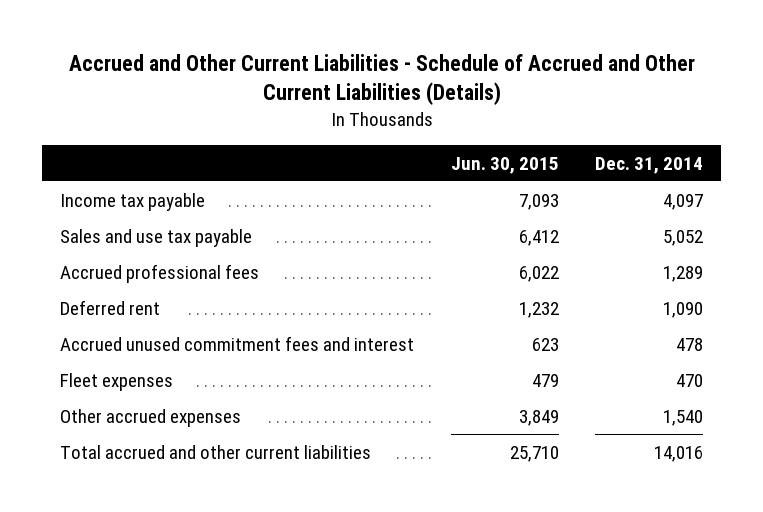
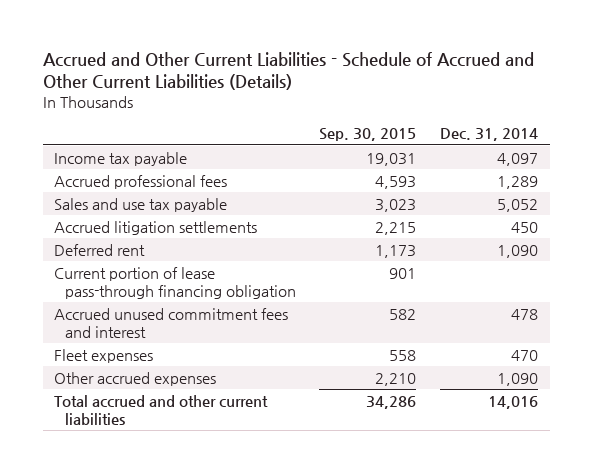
[450,156,559,174] Jun. 30, 2015 -> none
none -> [319,128,417,142] Sep. 30, 2015
[60,228,253,247] Sales and use tax payable -> [54,197,228,212] Sales and use tax payable
none -> [54,220,258,235] Accrued litigation settlements
none -> [54,266,297,299] Current portion of lease pass-through financing obligation
[663,409,704,426] 1,540 -> [496,372,538,386] 1,090

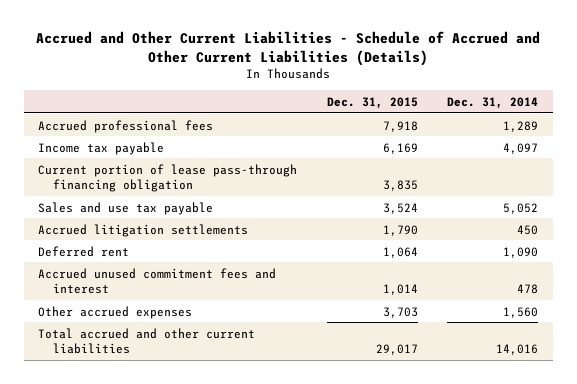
[319,128,417,142] Sep. 30, 2015 -> none
none -> [326,96,418,109] Dec. 31, 2015
[54,151,188,166] Income tax payable -> [38,141,165,155] Income tax payable
[54,266,297,299] Current portion of lease pass-through financing obligation -> [38,163,298,192] Current portion of lease pass-through financing obligation
[54,348,154,363] Fleet expenses -> none
[496,372,538,386] 1,090 -> [503,306,539,318] 1,560

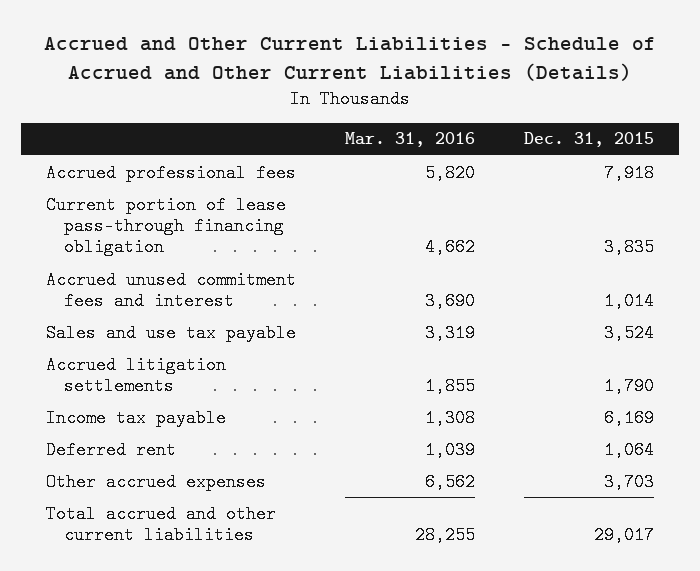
[447,96,539,109] Dec. 31, 2014 -> none
none -> [345,132,476,148] Mar. 31, 2016
[38,267,277,294] Accrued unused commitment fees and interest -> [45,270,296,310] Accrued unused commitment fees and interest
[38,141,165,155] Income tax payable -> [45,408,226,427] Income tax payable

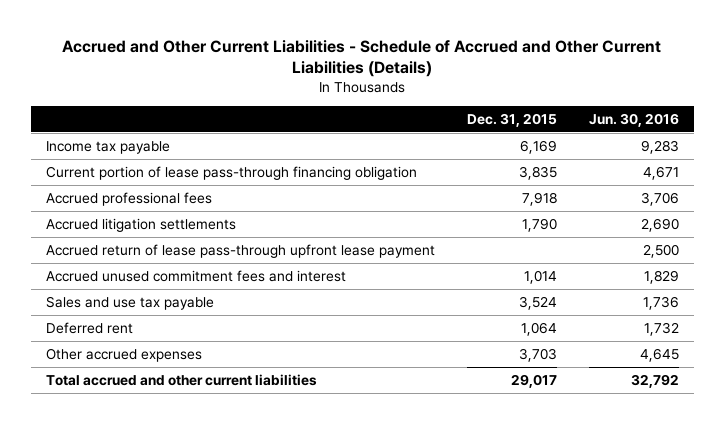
[345,132,476,148] Mar. 31, 2016 -> none
none -> [588,112,679,127] Jun. 30, 2016
[45,408,226,427] Income tax payable -> [46,140,171,154] Income tax payable
[45,163,296,182] Accrued professional fees -> [46,191,213,206] Accrued professional fees
[45,355,226,395] Accrued litigation settlements -> [46,217,237,232] Accrued litigation settlements
none -> [46,243,436,258] Accrued return of lease pass-through upfront lease payment

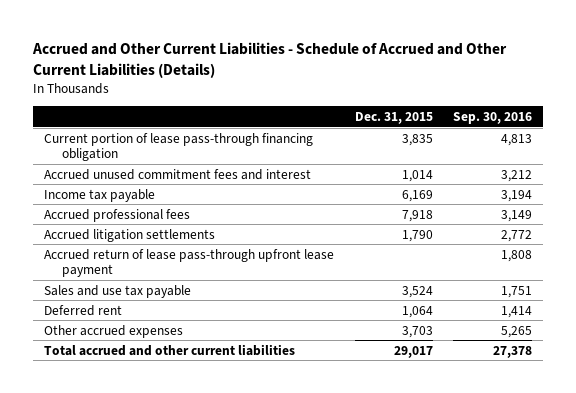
[588,112,679,127] Jun. 30, 2016 -> none
none -> [453,111,533,124] Sep. 30, 2016
[46,269,347,282] Accrued unused commitment fees and interest -> [43,168,311,180] Accrued unused commitment fees and interest
[46,140,171,154] Income tax payable -> [43,188,155,202] Income tax payable

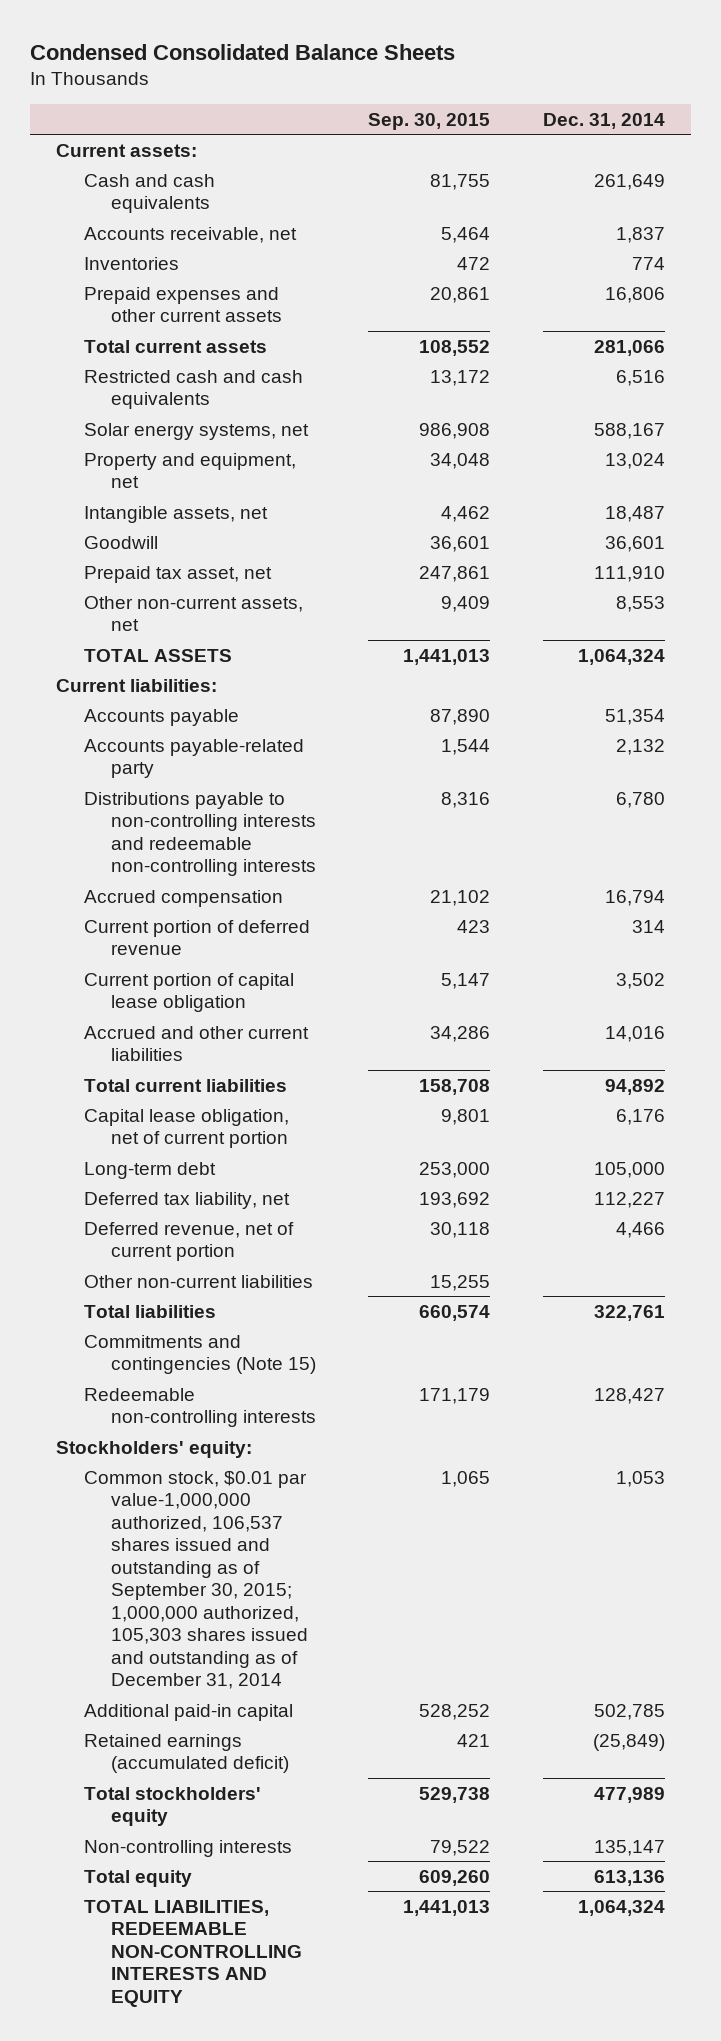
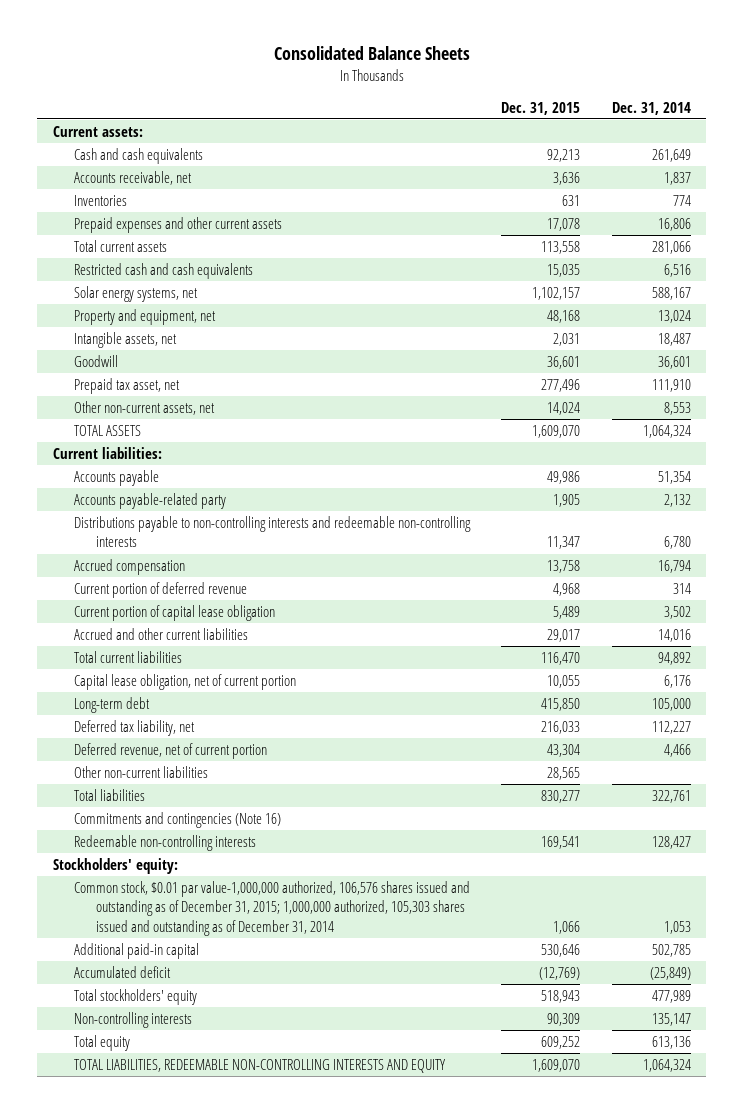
[30,43,456,60] Condensed Consolidated Balance Sheets -> [273,46,470,61] Consolidated Balance Sheets
[368,112,491,130] Sep. 30, 2015 -> none
none -> [501,101,581,115] Dec. 31, 2015
[83,1334,317,1375] Commitments and contingencies (Note 15) -> [74,811,282,828] Commitments and contingencies (Note 16)
[83,1470,309,1690] Common stock, $0.01 par value-1,000,000 authorized, 106,537 shares issued and outstanding as of September 30, 2015; 1,000,000 authorized, 105,303 shares issued and outstanding as of December 31, 2014 -> [74,880,471,936] Common stock, $0.01 par value-1,000,000 authorized, 106,576 shares issued and outstanding as of December 31, 2015; 1,000,000 authorized, 105,303 shares issued and outstanding as of December 31, 2014
[83,1733,290,1774] Retained earnings (accumulated deficit) -> [74,965,172,978] Accumulated deficit

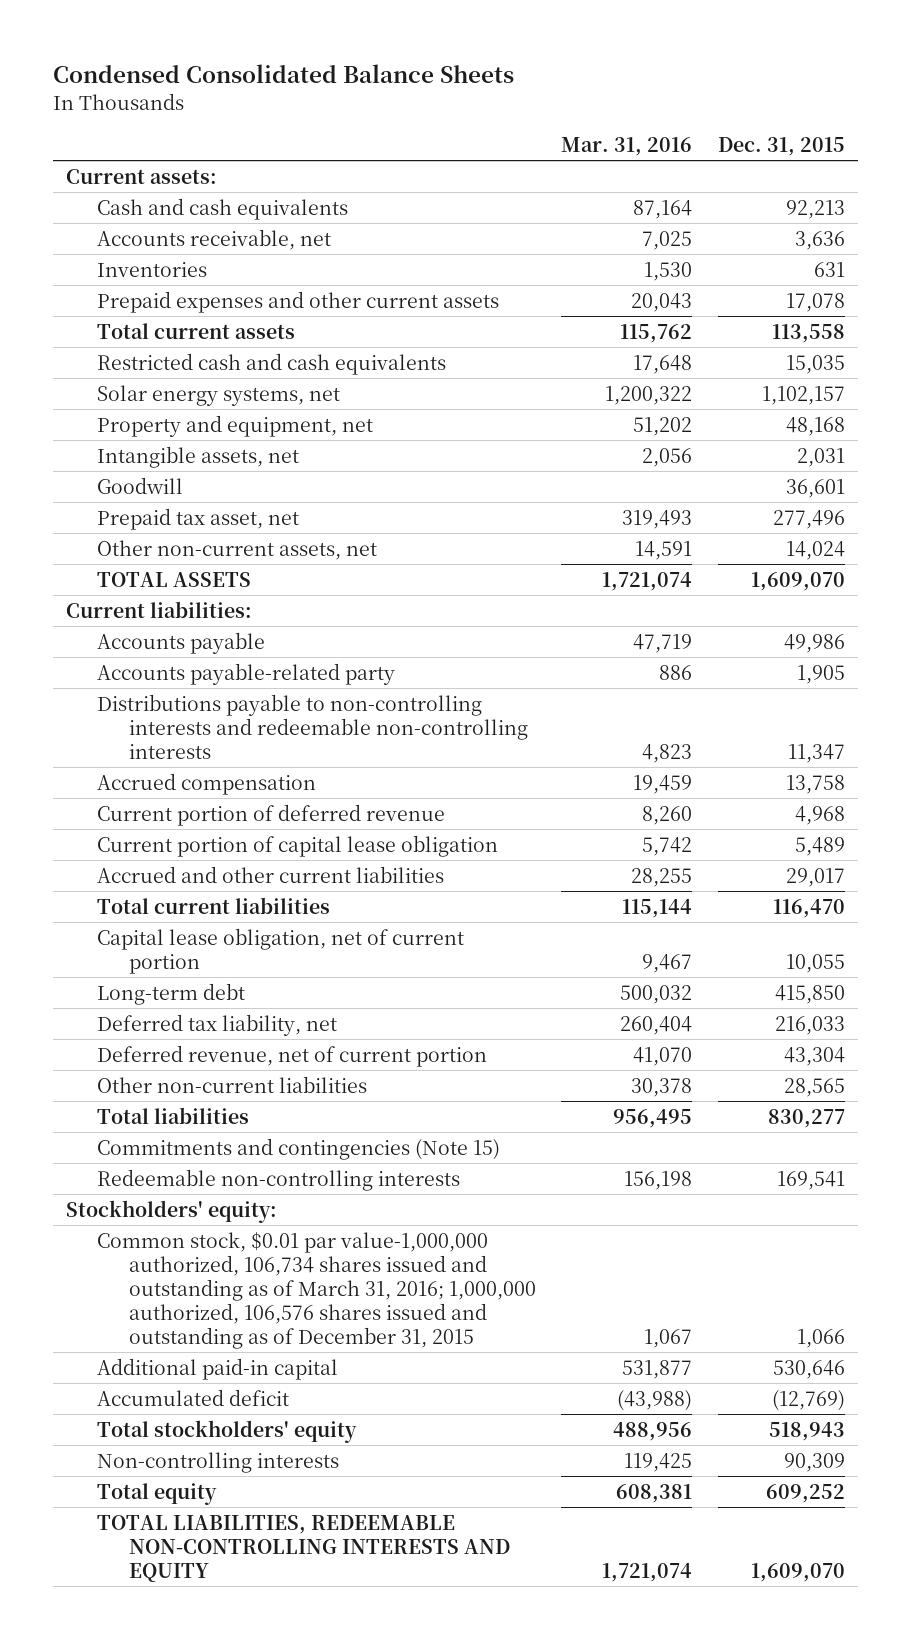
[273,46,470,61] Consolidated Balance Sheets -> [52,64,514,84] Condensed Consolidated Balance Sheets
[611,101,691,115] Dec. 31, 2014 -> none
none -> [561,136,693,156] Mar. 31, 2016
[74,811,282,828] Commitments and contingencies (Note 16) -> [97,1137,501,1160] Commitments and contingencies (Note 15)
[74,880,471,936] Common stock, $0.01 par value-1,000,000 authorized, 106,576 shares issued and outstanding as of December 31, 2015; 1,000,000 authorized, 105,303 shares issued and outstanding as of December 31, 2014 -> [97,1231,536,1349] Common stock, $0.01 par value-1,000,000 authorized, 106,734 shares issued and outstanding as of March 31, 2016; 1,000,000 authorized, 106,576 shares issued and outstanding as of December 31, 2015

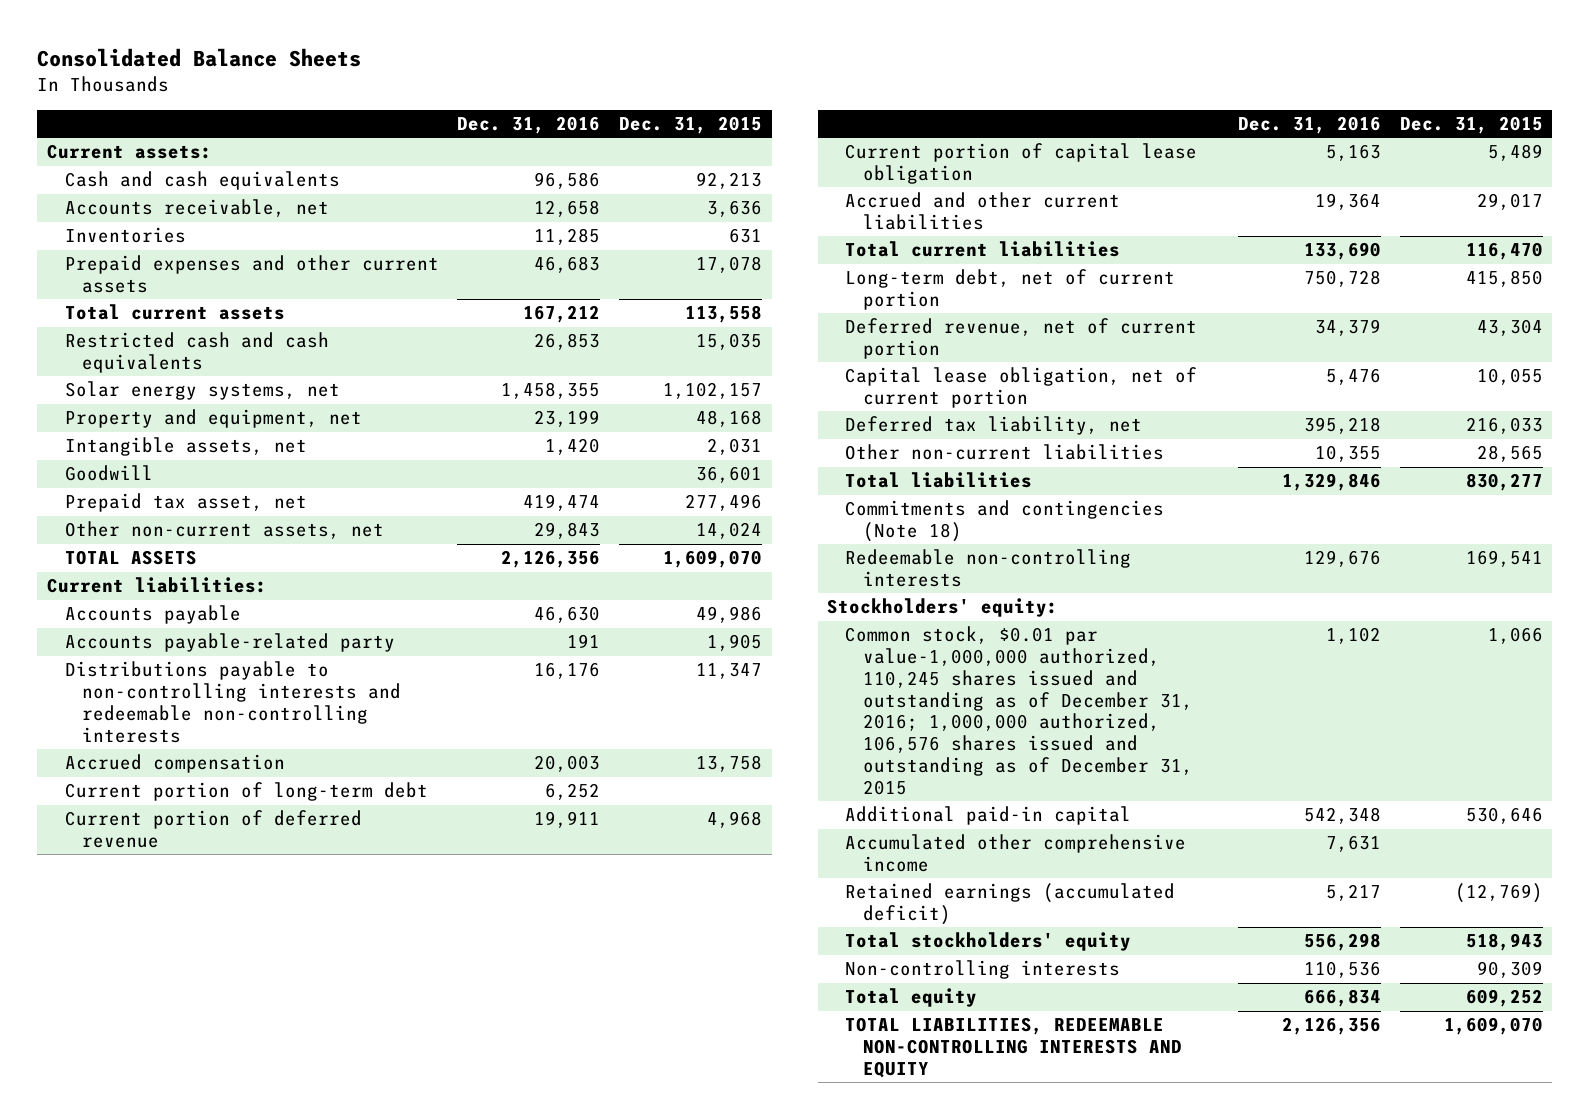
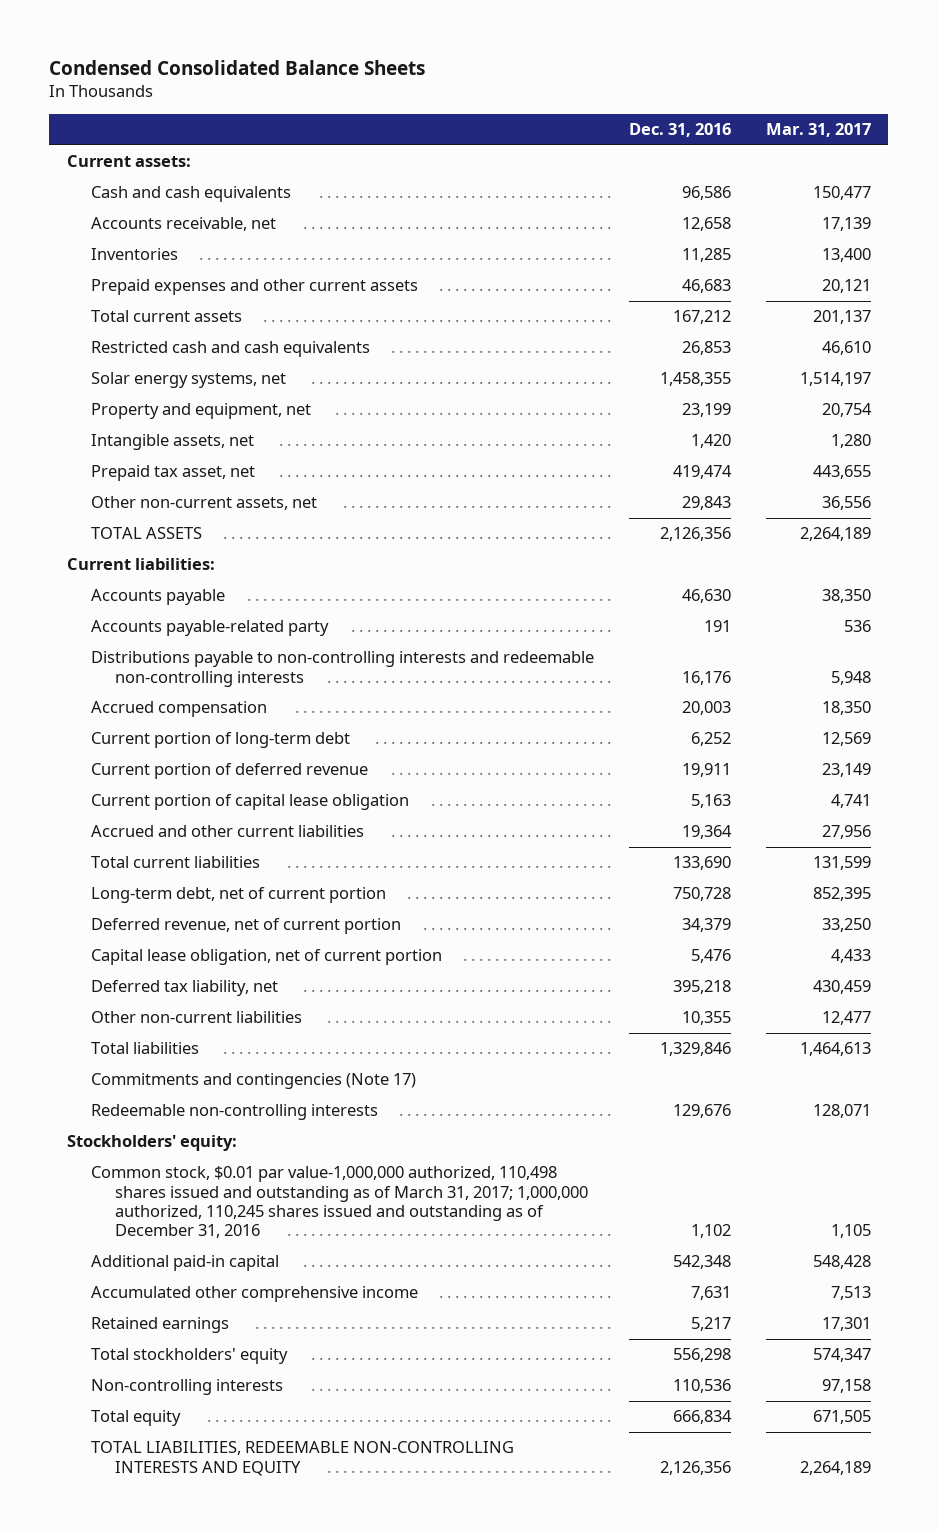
[37,48,362,68] Consolidated Balance Sheets -> [49,59,426,75] Condensed Consolidated Balance Sheets
[619,116,763,135] Dec. 31, 2015 -> none
none -> [765,123,871,138] Mar. 31, 2017
[64,465,153,482] Goodwill -> none
[845,500,1165,543] Commitments and contingencies (Note 18) -> [90,1073,416,1090] Commitments and contingencies (Note 17)
[845,626,1193,795] Common stock, $0.01 par value-1,000,000 authorized, 110,245 shares issued and outstanding as of December 31, 2016; 1,000,000 authorized, 106,576 shares issued and outstanding as of December 31, 2015 -> [90,1166,588,1239] Common stock, $0.01 par value-1,000,000 authorized, 110,498 shares issued and outstanding as of March 31, 2017; 1,000,000 authorized, 110,245 shares issued and outstanding as of December 31, 2016
[845,883,1176,926] Retained earnings (accumulated deficit) -> [90,1317,229,1334] Retained earnings

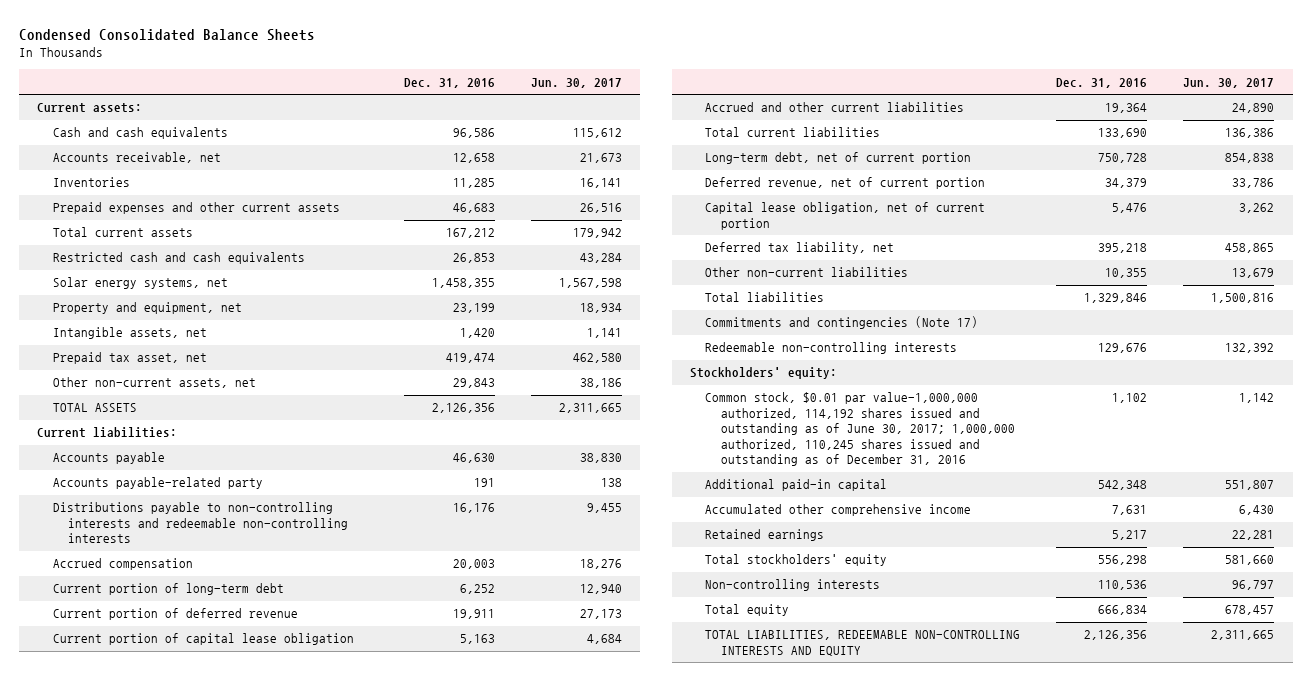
[765,123,871,138] Mar. 31, 2017 -> none
none -> [530,77,622,88] Jun. 30, 2017
[90,1166,588,1239] Common stock, $0.01 par value-1,000,000 authorized, 110,498 shares issued and outstanding as of March 31, 2017; 1,000,000 authorized, 110,245 shares issued and outstanding as of December 31, 2016 -> [705,392,1015,467] Common stock, $0.01 par value-1,000,000 authorized, 114,192 shares issued and outstanding as of June 30, 2017; 1,000,000 authorized, 110,245 shares issued and outstanding as of December 31, 2016

